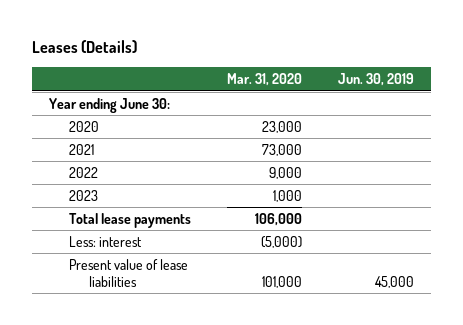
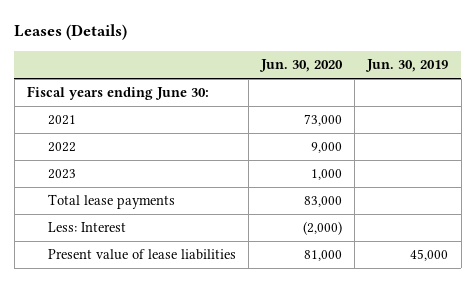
[226,73,302,87] Mar. 31, 2020 -> none
none -> [258,59,343,73] Jun. 30, 2020
[69,120,100,132] 2020 -> none
[49,97,171,113] Year ending June 30: -> [26,86,209,101] Fiscal years ending June 30:
[69,235,143,247] Less: interest -> [47,222,126,233] Less: Interest

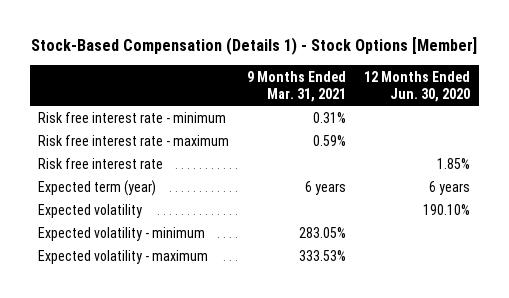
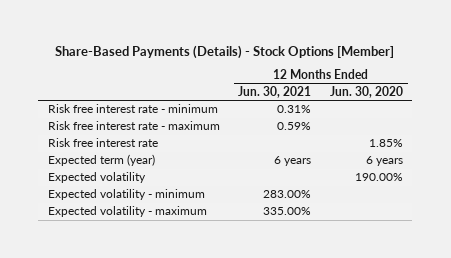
[31,37,478,56] Stock-Based Compensation (Details 1) - Stock Options [Member] -> [55,44,395,59] Share-Based Payments (Details) - Stock Options [Member]
[247,70,347,103] 9 Months Ended Mar. 31, 2021 -> none
none -> [238,85,312,98] Jun. 30, 2021
[423,204,471,216] 190.10% -> [355,173,404,182] 190.00%

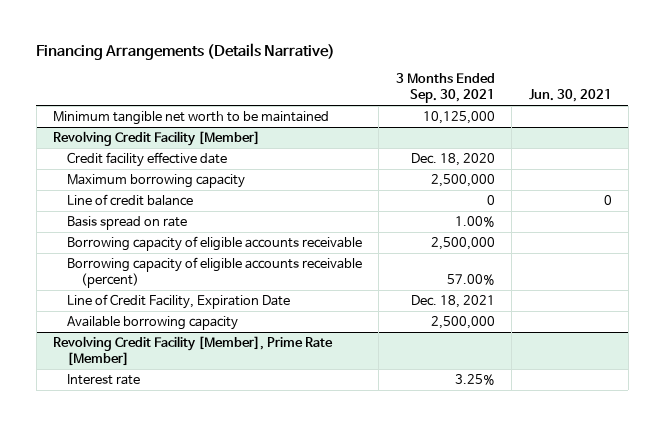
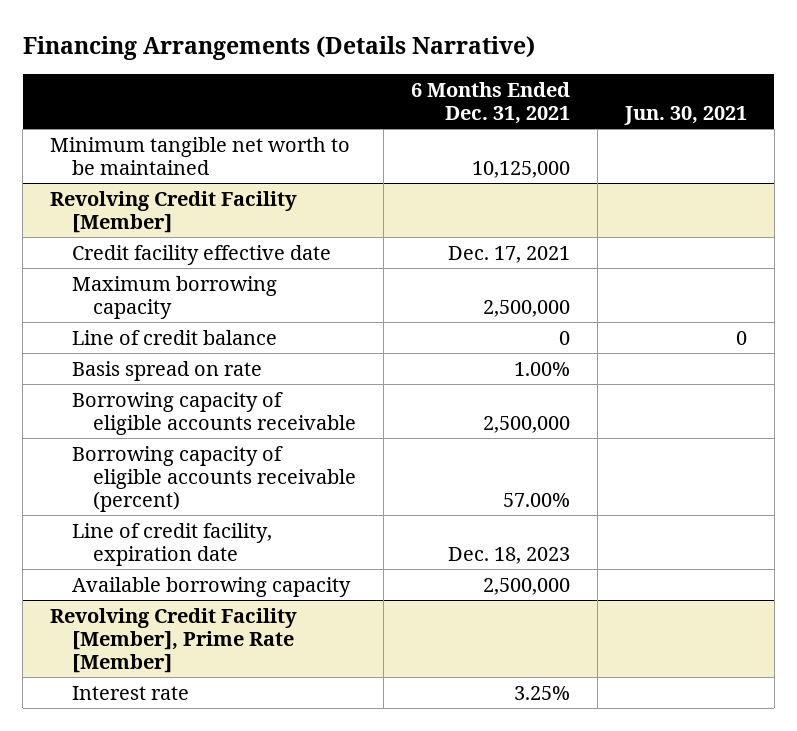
[395,73,495,104] 3 Months Ended Sep. 30, 2021 -> none
none -> [411,81,571,124] 6 Months Ended Dec. 31, 2021
[66,293,290,309] Line of Credit Facility, Expiration Date -> [71,522,272,566] Line of credit facility, expiration date

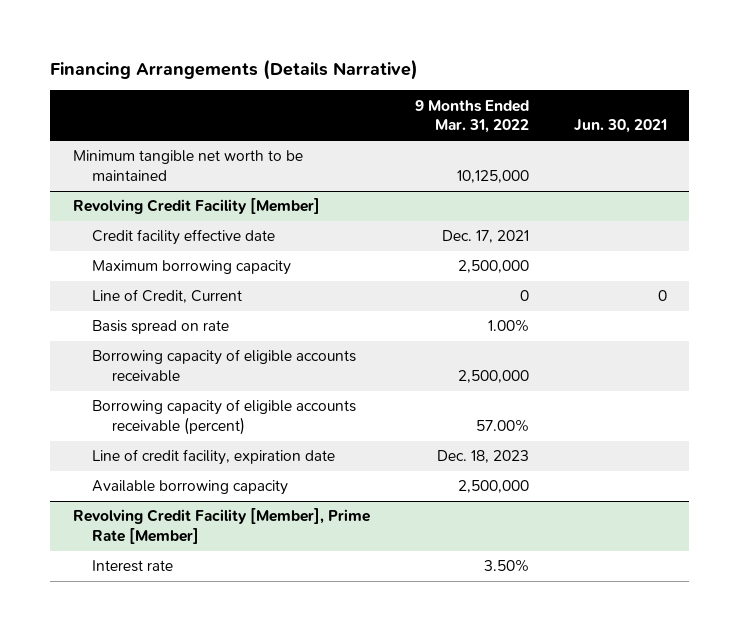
[411,81,571,124] 6 Months Ended Dec. 31, 2021 -> none
none -> [414,99,529,134] 9 Months Ended Mar. 31, 2022
[71,329,277,345] Line of credit balance -> [92,289,243,304] Line of Credit, Current

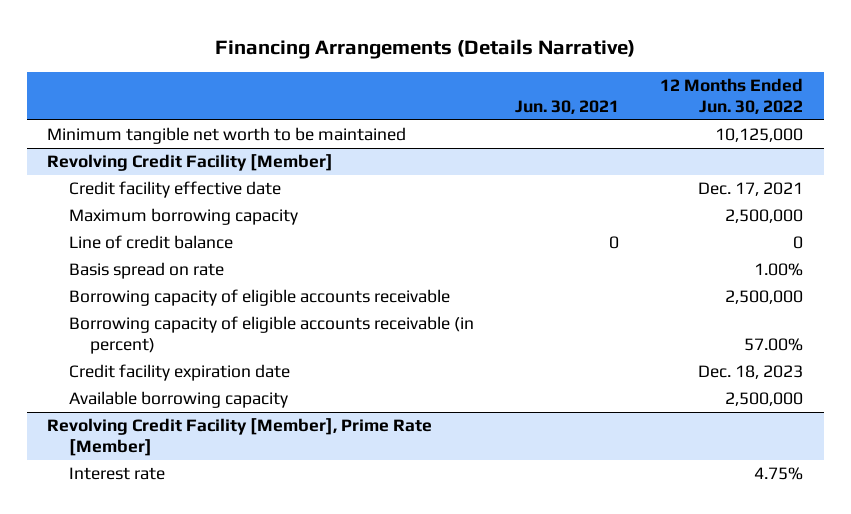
[414,99,529,134] 9 Months Ended Mar. 31, 2022 -> none
none -> [660,77,804,115] 12 Months Ended Jun. 30, 2022
[92,289,243,304] Line of Credit, Current -> [68,235,233,250] Line of credit balance
[92,399,357,436] Borrowing capacity of eligible accounts receivable (percent) -> [68,316,474,355] Borrowing capacity of eligible accounts receivable (in percent)
[92,449,336,466] Line of credit facility, expiration date -> [68,364,290,382] Credit facility expiration date

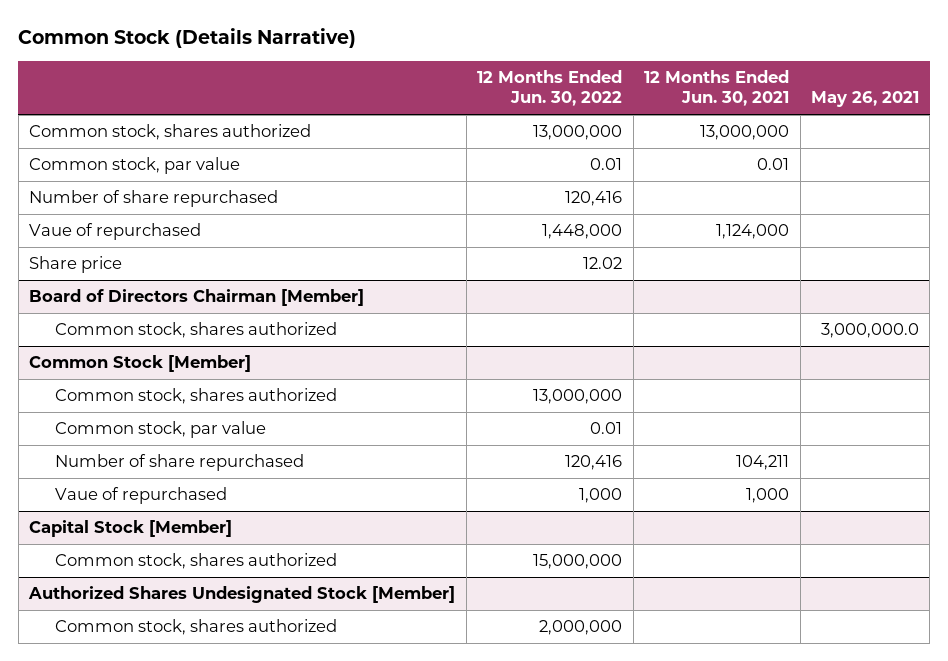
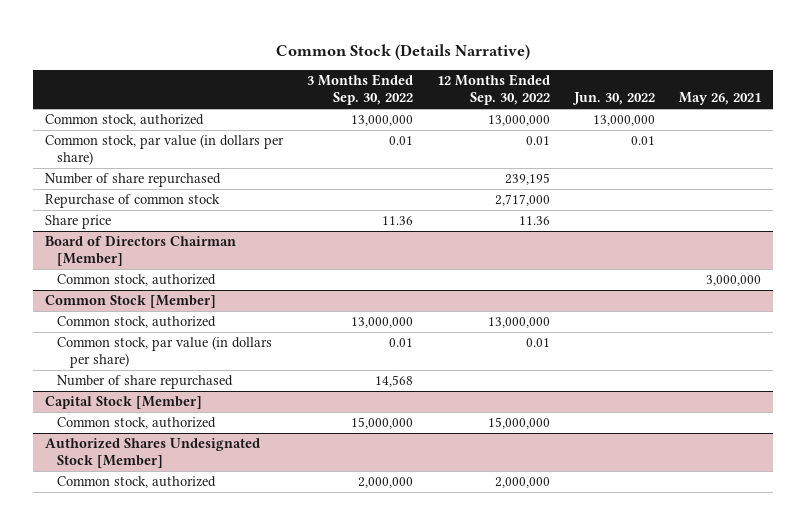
[477,69,623,107] 12 Months Ended Jun. 30, 2022 -> none
[644,69,790,107] 12 Months Ended Jun. 30, 2021 -> none
none -> [306,74,413,106] 3 Months Ended Sep. 30, 2022
none -> [436,74,550,106] 12 Months Ended Sep. 30, 2022
none -> [571,92,655,106] Jun. 30, 2022
[29,124,312,141] Common stock, shares authorized -> [45,114,205,127] Common stock, authorized
[29,157,241,175] Common stock, par value -> [45,134,285,166] Common stock, par value (in dollars per share)
[29,223,202,241] Vaue of repurchased -> [45,194,221,209] Repurchase of common stock
[54,322,337,339] Common stock, shares authorized -> [57,274,217,287] Common stock, authorized
[821,323,920,339] 3,000,000.0 -> [705,275,761,287] 3,000,000
[54,388,337,405] Common stock, shares authorized -> [57,316,217,329] Common stock, authorized
[54,421,266,439] Common stock, par value -> [57,336,273,369] Common stock, par value (in dollars per share)
[54,487,227,505] Vaue of repurchased -> none
[54,553,337,570] Common stock, shares authorized -> [57,417,217,430] Common stock, authorized
[54,619,337,636] Common stock, shares authorized -> [57,476,217,489] Common stock, authorized

